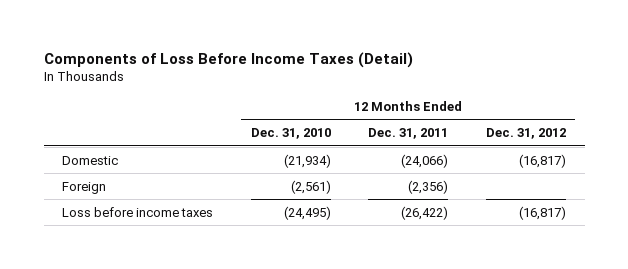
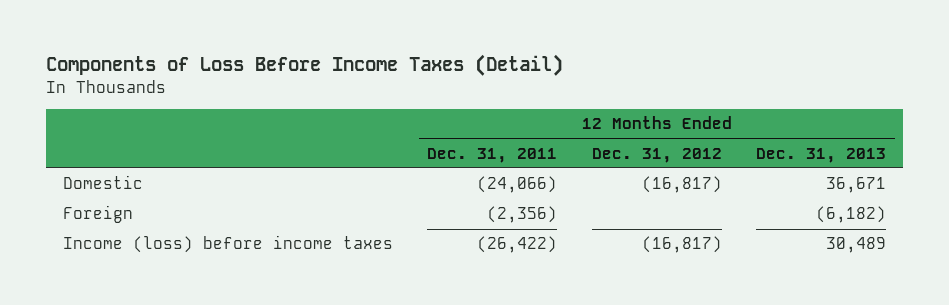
[250,128,331,140] Dec. 31, 2010 -> none
none -> [756,147,887,163] Dec. 31, 2013
[62,206,214,217] Loss before income taxes -> [63,235,394,254] Income (loss) before income taxes

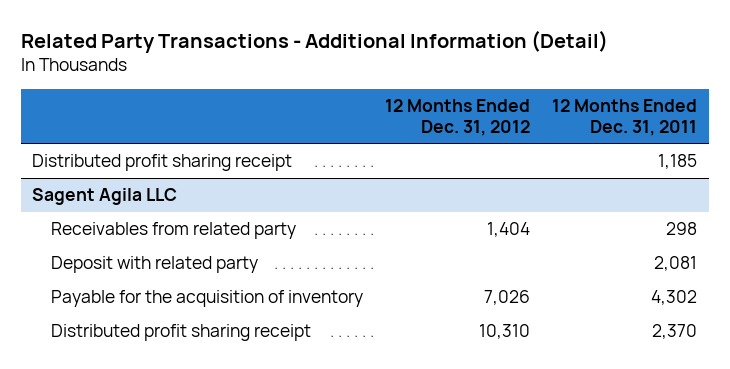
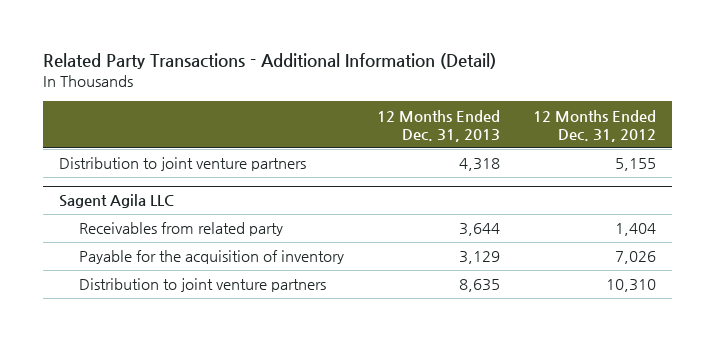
[552,99,698,136] 12 Months Ended Dec. 31, 2011 -> none
none -> [376,109,500,142] 12 Months Ended Dec. 31, 2013
[32,154,293,172] Distributed profit sharing receipt -> none
none -> [59,157,307,172] Distribution to joint venture partners
[50,256,258,274] Deposit with related party -> none
[50,324,311,342] Distributed profit sharing receipt -> [78,278,326,293] Distribution to joint venture partners

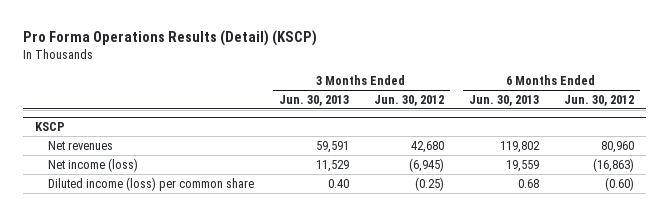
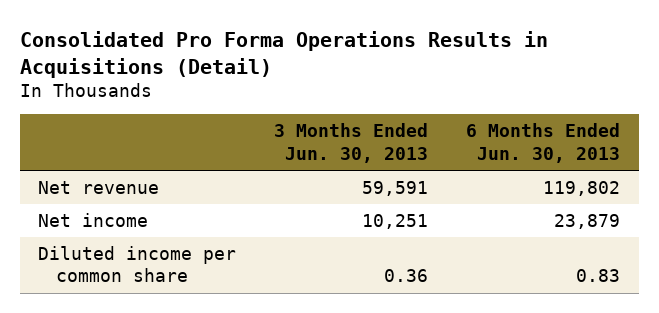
[22,30,317,47] Pro Forma Operations Results (Detail) (KSCP) -> [19,30,548,78] Consolidated Pro Forma Operations Results in Acquisitions (Detail)
[373,94,444,106] Jun. 30, 2012 -> none
[563,94,634,106] Jun. 30, 2012 -> none
[35,122,66,132] KSCP -> none
[47,140,113,150] Net revenues -> [38,181,160,195] Net revenue
[47,157,138,172] Net income (loss) -> [38,213,149,228] Net income
[315,159,349,172] 11,529 -> [362,214,429,230] 10,251
[505,159,539,172] 19,559 -> [554,214,621,230] 23,879
[47,176,254,191] Diluted income (loss) per common share -> [38,246,237,283] Diluted income per common share
[327,178,349,188] 0.40 -> [384,269,429,283] 0.36
[517,178,539,188] 0.68 -> [576,269,621,283] 0.83

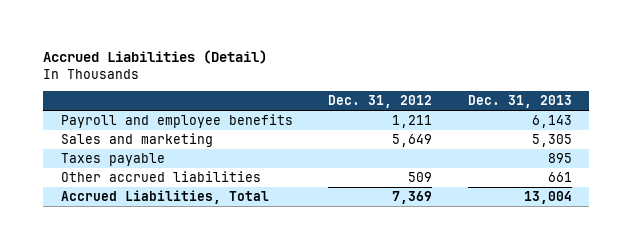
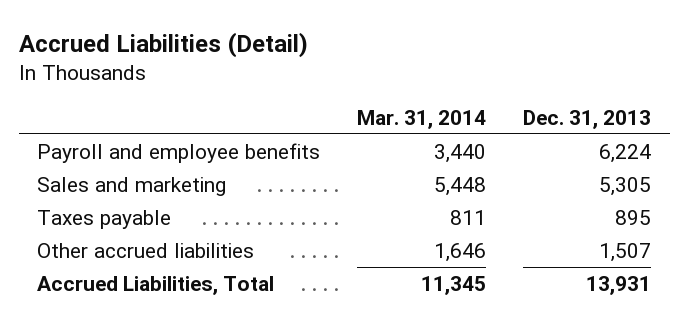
[328,95,433,109] Dec. 31, 2012 -> none
none -> [357,109,487,129] Mar. 31, 2014
[531,114,572,128] 6,143 -> [599,143,652,163] 6,224
[547,171,572,182] 661 -> [599,242,652,262] 1,507
[523,190,572,204] 13,004 -> [586,275,652,295] 13,931

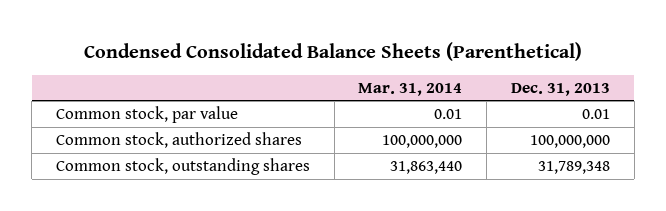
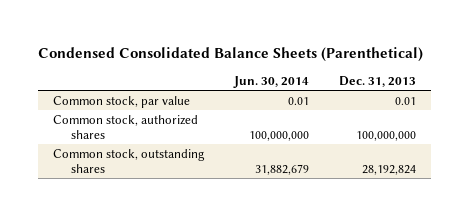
[358,82,463,96] Mar. 31, 2014 -> none
none -> [233,75,310,88] Jun. 30, 2014
[537,161,610,175] 31,789,348 -> [362,164,417,175] 28,192,824

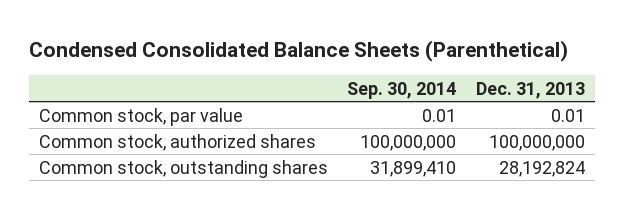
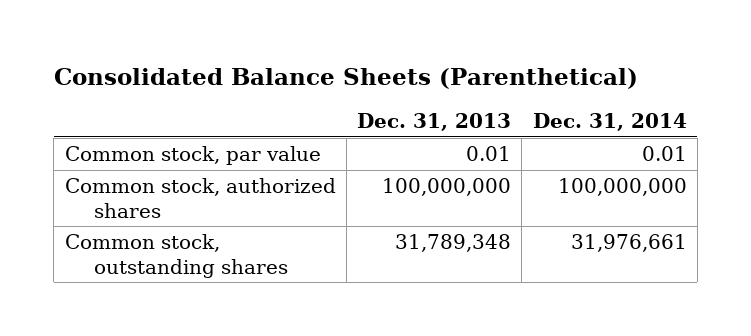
[28,39,568,62] Condensed Consolidated Balance Sheets (Parenthetical) -> [53,67,638,89] Consolidated Balance Sheets (Parenthetical)
[347,81,457,99] Sep. 30, 2014 -> none
none -> [532,113,687,132] Dec. 31, 2014
[498,160,585,177] 28,192,824 -> [395,234,512,253] 31,789,348

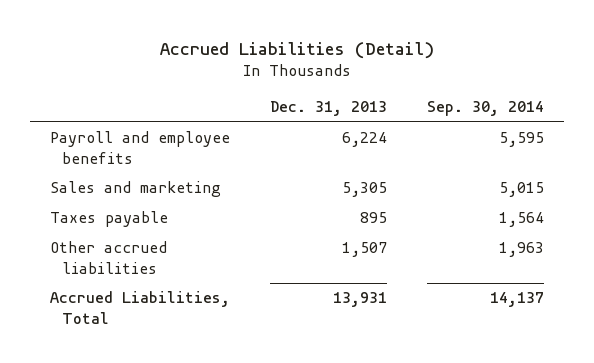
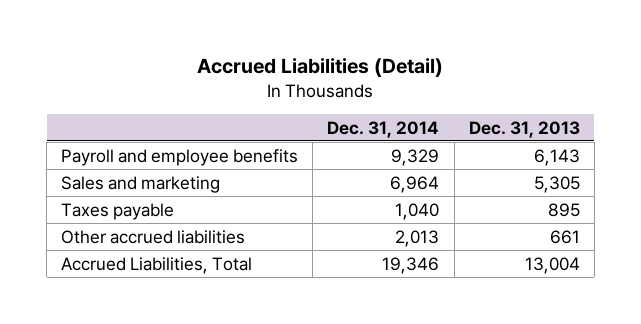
[427,101,545,117] Sep. 30, 2014 -> none
none -> [327,120,440,138] Dec. 31, 2014
[342,132,388,148] 6,224 -> [533,148,580,166] 6,143
[342,242,388,258] 1,507 -> [549,229,580,244] 661
[333,292,388,308] 13,931 -> [524,256,580,274] 13,004

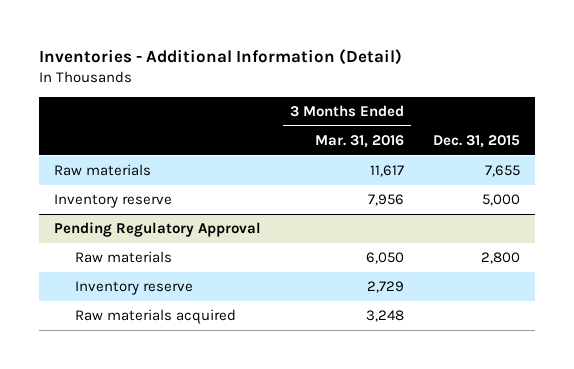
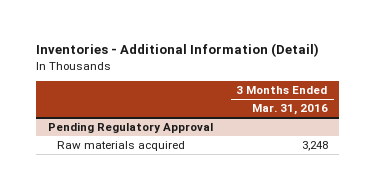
[433,134,521,148] Dec. 31, 2015 -> none
[53,164,151,177] Raw materials -> none
[53,194,172,209] Inventory reserve -> none
[74,251,172,264] Raw materials -> none
[74,281,193,296] Inventory reserve -> none

